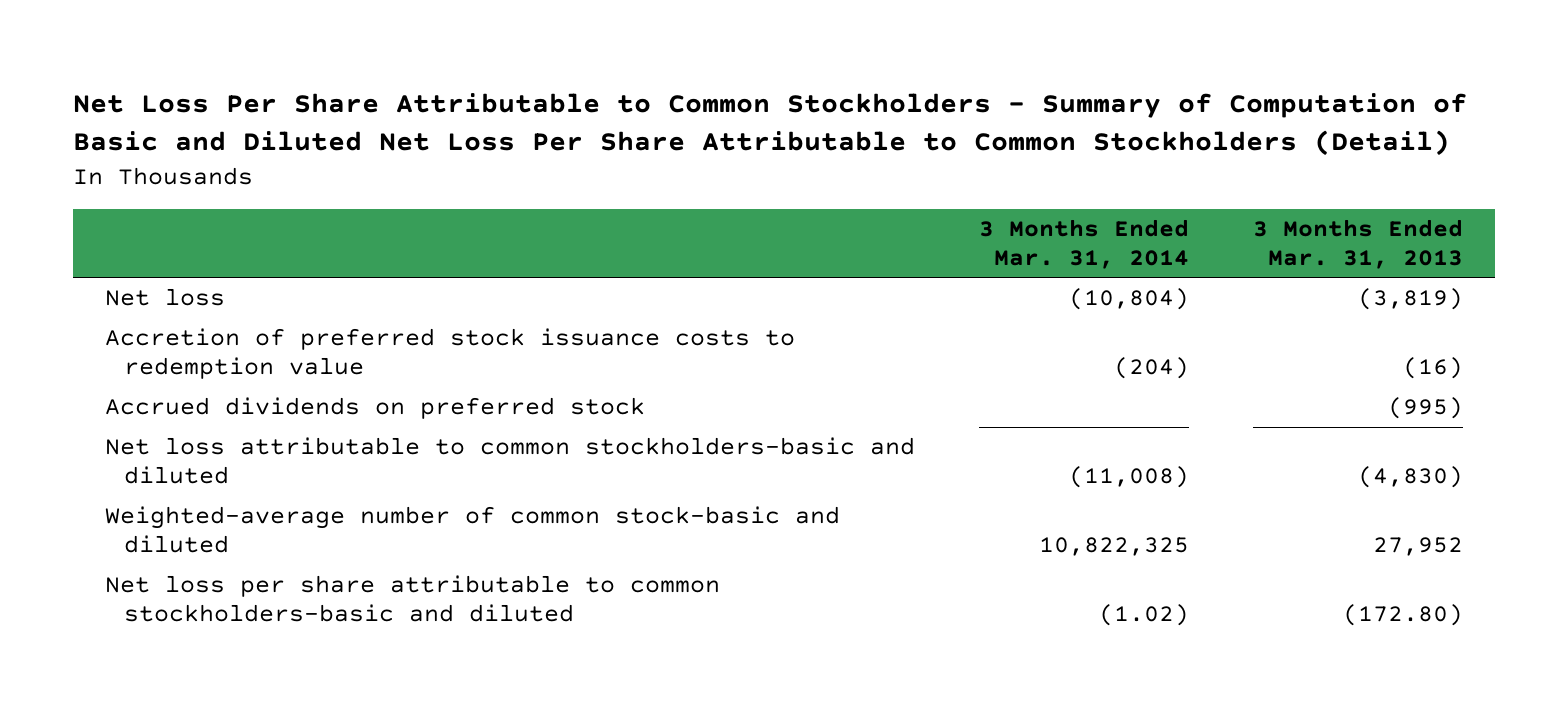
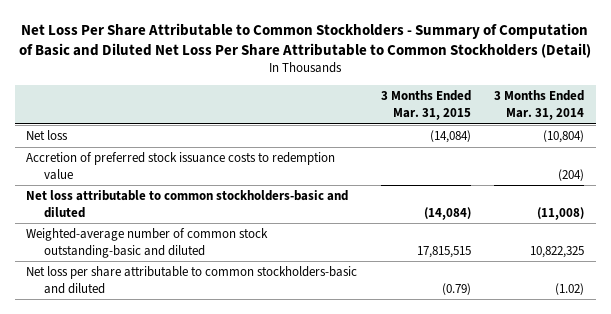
[1253,218,1464,269] 3 Months Ended Mar. 31, 2013 -> none
none -> [380,90,471,121] 3 Months Ended Mar. 31, 2015
[105,397,646,420] Accrued dividends on preferred stock -> none
[105,506,841,554] Weighted-average number of common stock-basic and diluted -> [26,228,269,258] Weighted-average number of common stock outstanding-basic and diluted

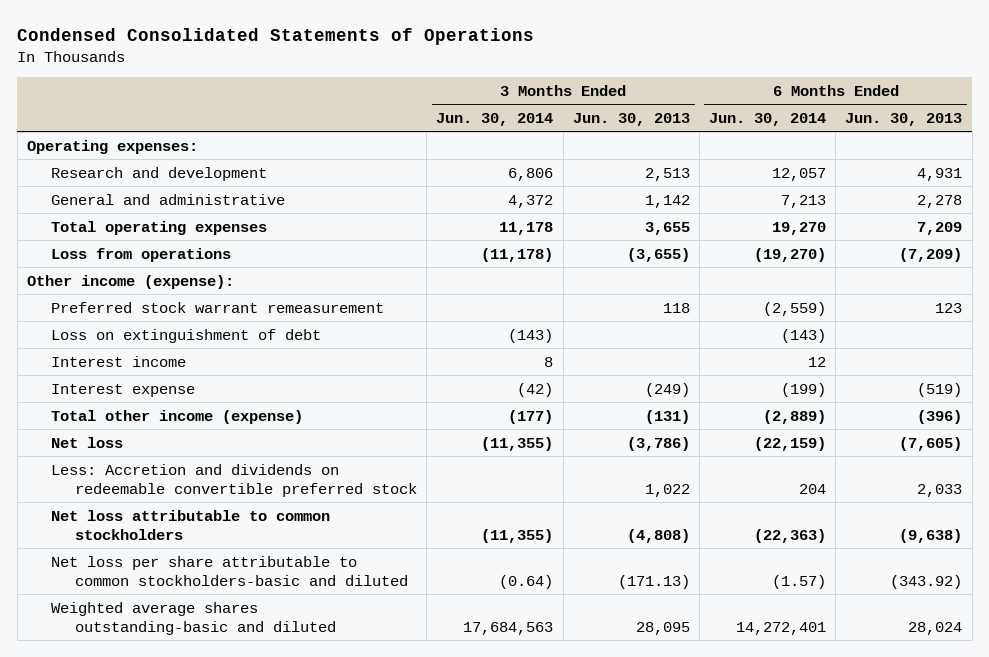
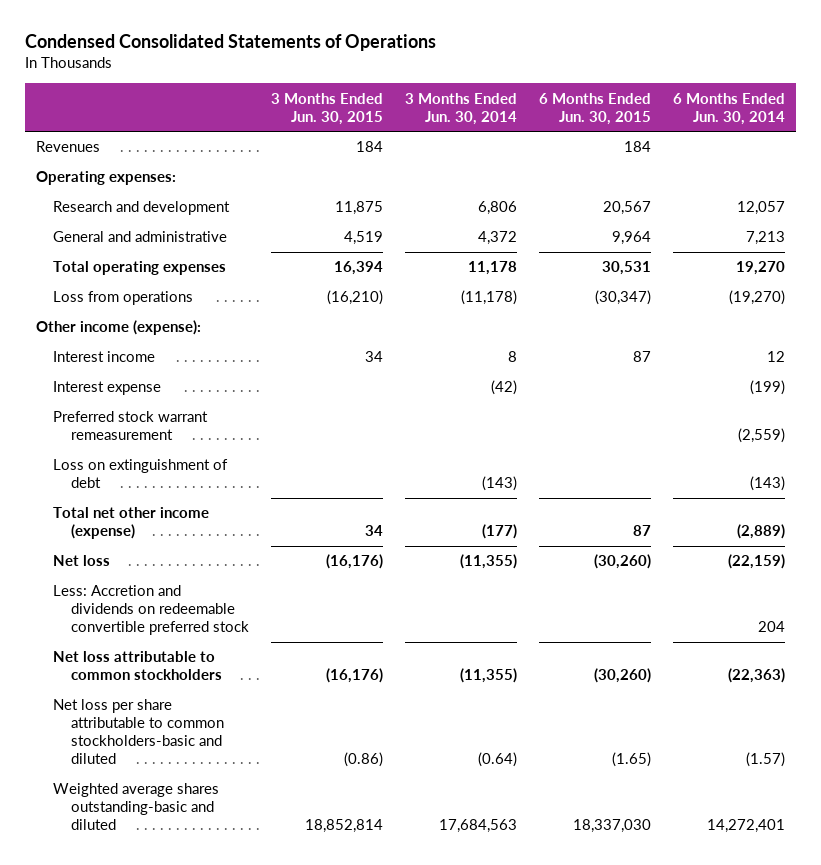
[572,112,690,126] Jun. 30, 2013 -> none
[845,112,963,126] Jun. 30, 2013 -> none
none -> [271,92,384,125] 3 Months Ended Jun. 30, 2015
none -> [539,92,652,125] 6 Months Ended Jun. 30, 2015
none -> [35,141,100,153] Revenues
[51,301,385,313] Preferred stock warrant remeasurement -> [53,411,209,441] Preferred stock warrant remeasurement
[51,328,322,343] Loss on extinguishment of debt -> [53,459,229,489] Loss on extinguishment of debt
[51,409,304,424] Total other income (expense) -> [53,507,210,540] Total net other income (expense)

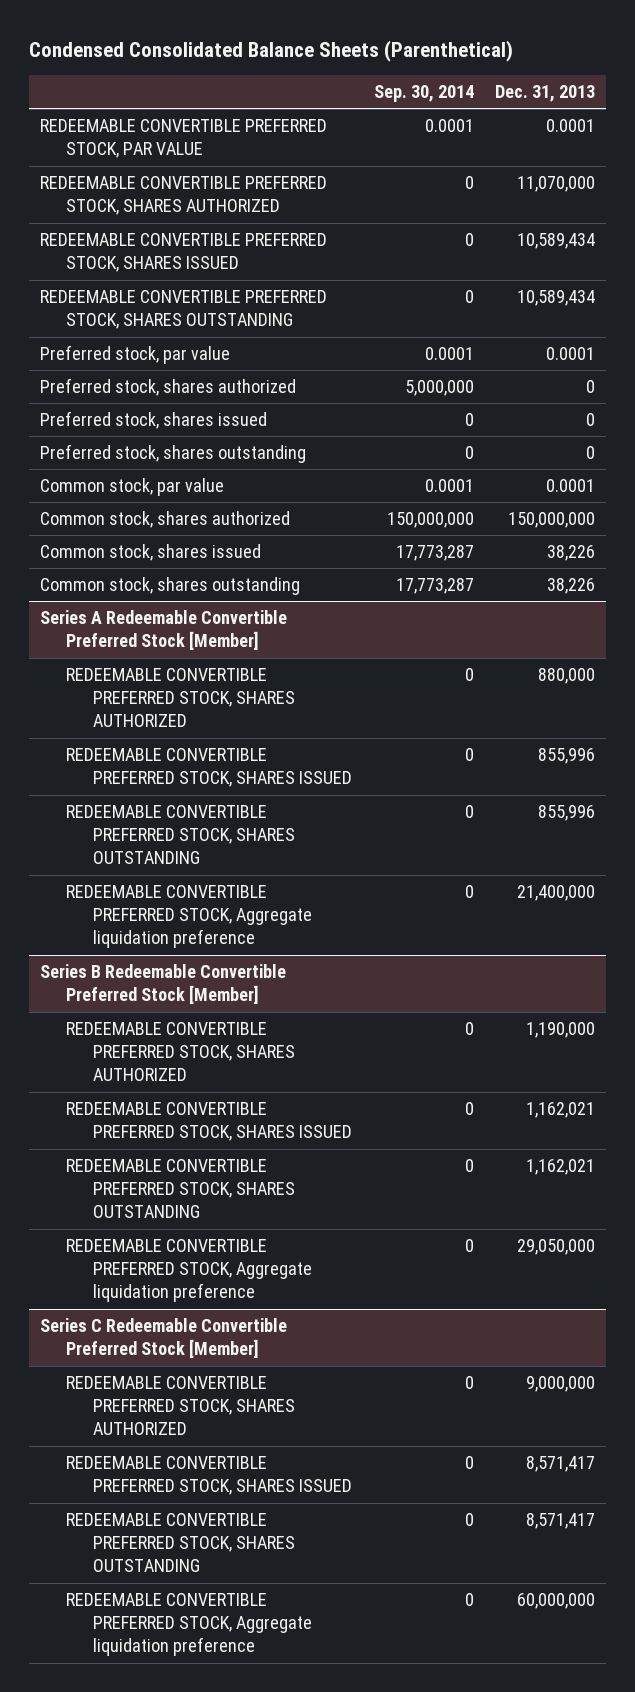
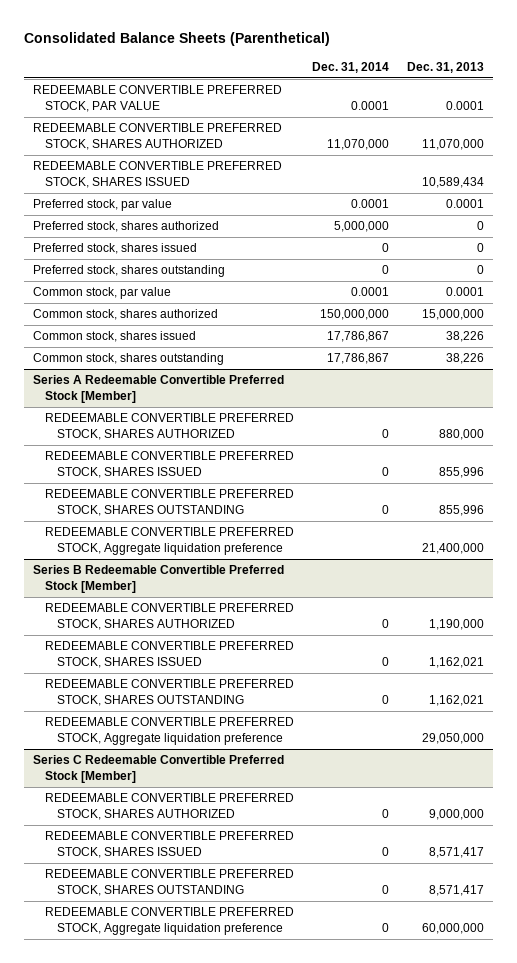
[29,39,514,62] Condensed Consolidated Balance Sheets (Parenthetical) -> [24,32,331,47] Consolidated Balance Sheets (Parenthetical)
[373,84,474,102] Sep. 30, 2014 -> none
none -> [311,61,389,73] Dec. 31, 2014
[39,290,327,330] REDEEMABLE CONVERTIBLE PREFERRED STOCK, SHARES OUTSTANDING -> none
[508,512,596,529] 150,000,000 -> [421,309,484,321] 15,000,000

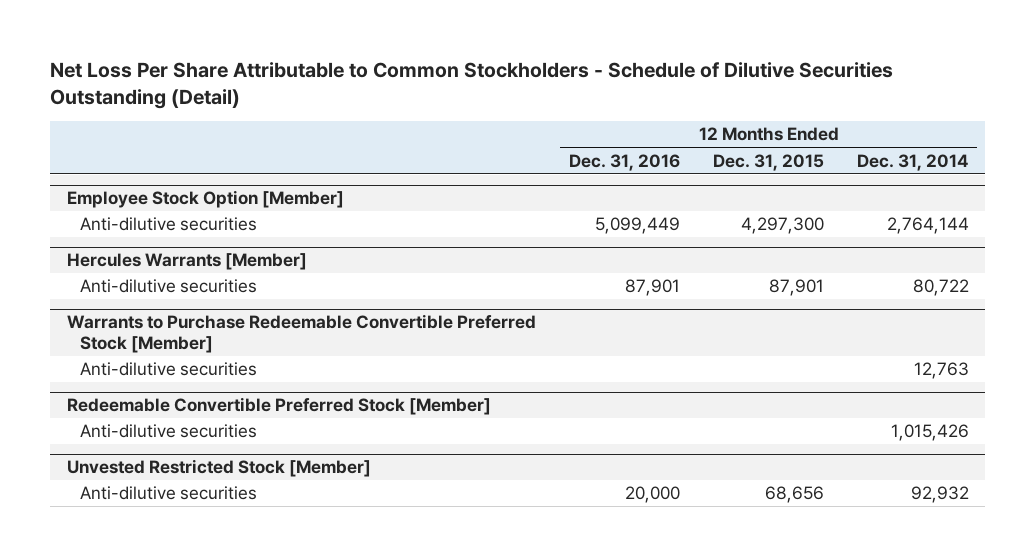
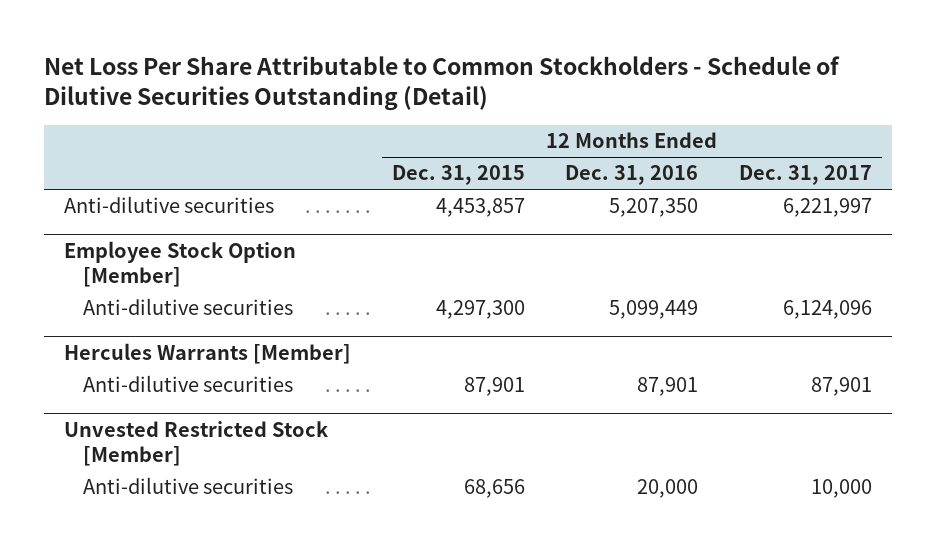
[856,153,969,171] Dec. 31, 2014 -> none
none -> [738,165,872,186] Dec. 31, 2017
none -> [64,196,275,214] Anti-dilutive securities
[66,314,536,353] Warrants to Purchase Redeemable Convertible Preferred Stock [Member] -> none
[79,362,257,377] Anti-dilutive securities -> none
[66,397,491,416] Redeemable Convertible Preferred Stock [Member] -> none
[79,424,257,439] Anti-dilutive securities -> none

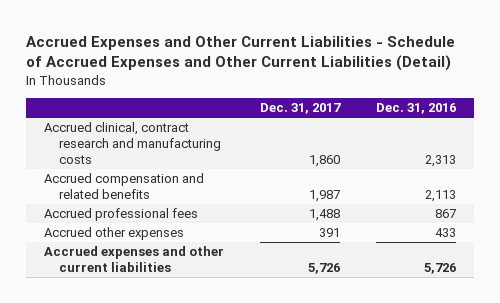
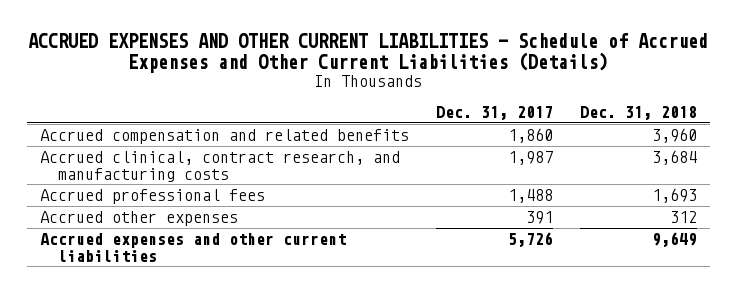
[26,35,456,72] Accrued Expenses and Other Current Liabilities - Schedule of Accrued Expenses and Other Current Liabilities (Detail) -> [28,32,709,73] ACCRUED EXPENSES AND OTHER CURRENT LIABILITIES - Schedule of Accrued Expenses and Other Current Liabilities (Details)
[375,103,456,115] Dec. 31, 2016 -> none
none -> [579,105,697,120] Dec. 31, 2018
[44,122,222,165] Accrued clinical, contract research and manufacturing costs -> [40,129,410,145] Accrued compensation and related benefits
[44,173,205,200] Accrued compensation and related benefits -> [40,151,401,182] Accrued clinical, contract research, and manufacturing costs

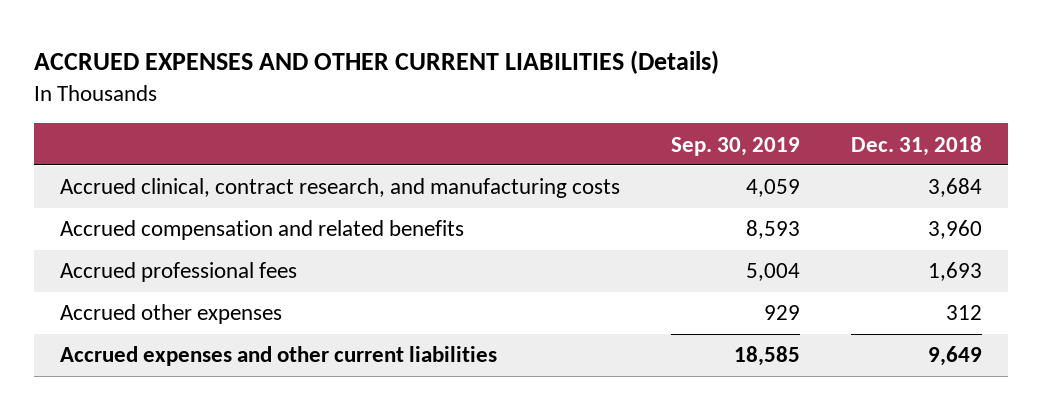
[28,32,709,73] ACCRUED EXPENSES AND OTHER CURRENT LIABILITIES - Schedule of Accrued Expenses and Other Current Liabilities (Details) -> [34,49,720,74] ACCRUED EXPENSES AND OTHER CURRENT LIABILITIES (Details)
[435,105,553,120] Dec. 31, 2017 -> none
none -> [671,136,801,156] Sep. 30, 2019
[40,129,410,145] Accrued compensation and related benefits -> [59,220,464,241] Accrued compensation and related benefits

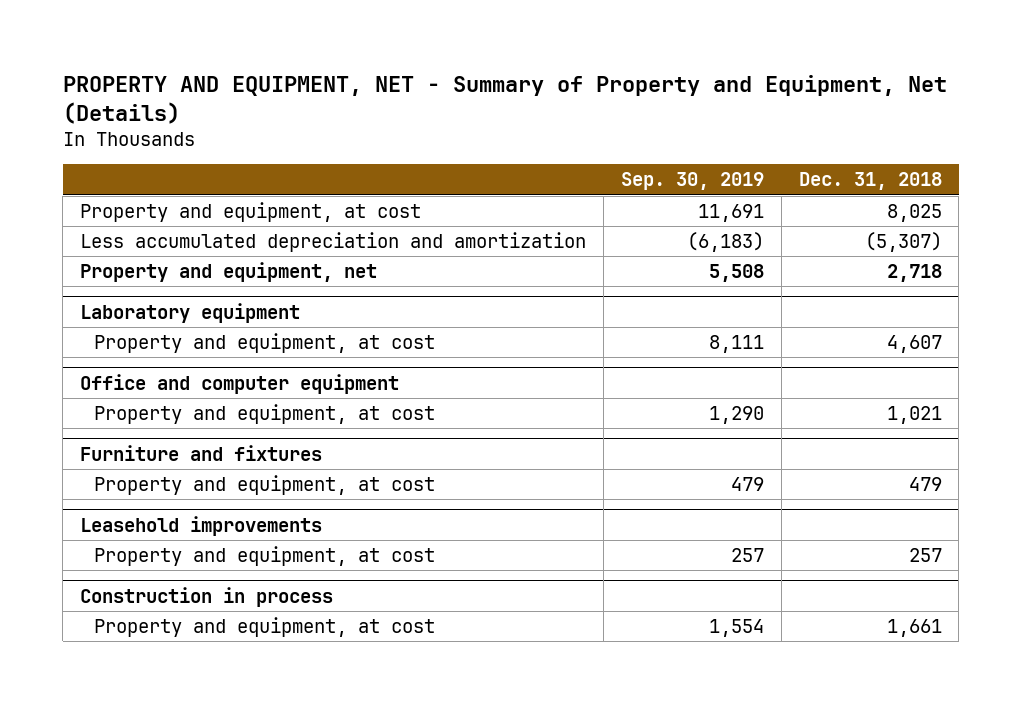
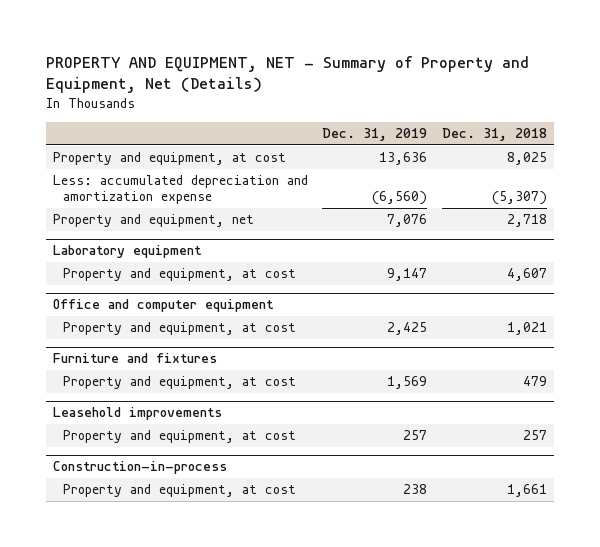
[620,172,764,191] Sep. 30, 2019 -> none
none -> [322,128,428,142] Dec. 31, 2019
[80,231,587,252] Less accumulated depreciation and amortization -> [53,175,309,205] Less: accumulated depreciation and amortization expense
[80,586,334,607] Construction in process -> [53,461,228,475] Construction-in-process

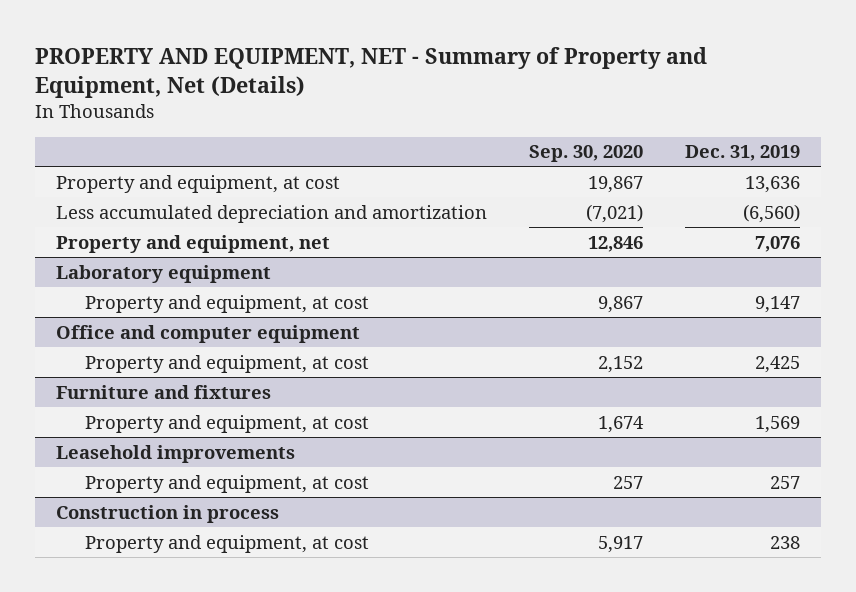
[441,128,547,142] Dec. 31, 2018 -> none
none -> [528,145,643,163] Sep. 30, 2020
[53,175,309,205] Less: accumulated depreciation and amortization expense -> [55,204,487,223] Less accumulated depreciation and amortization
[53,461,228,475] Construction-in-process -> [55,504,279,523] Construction in process

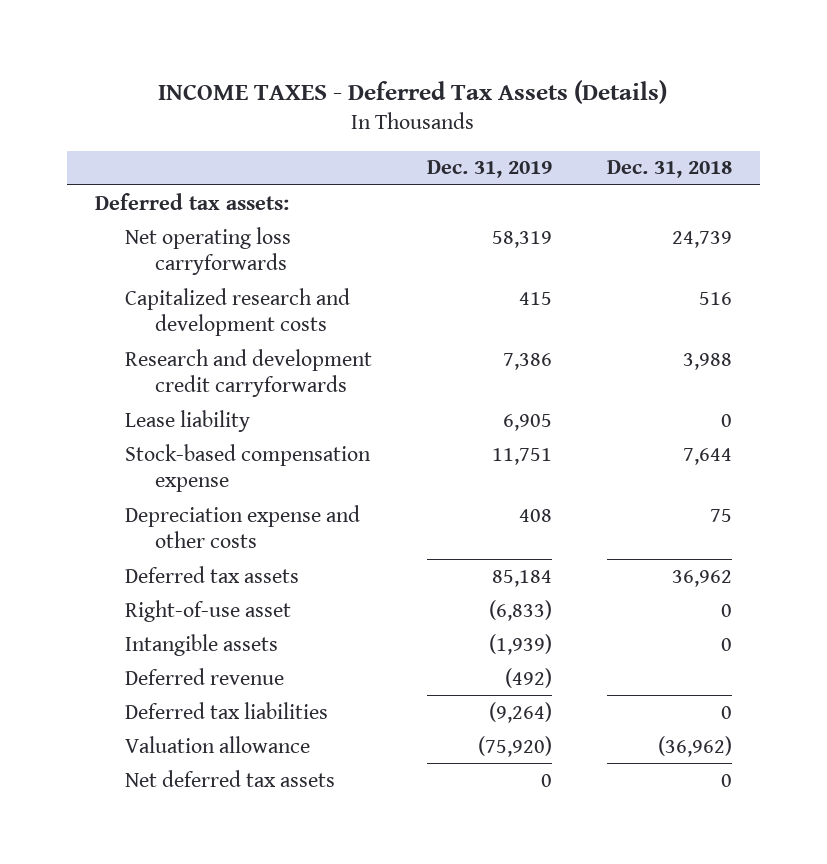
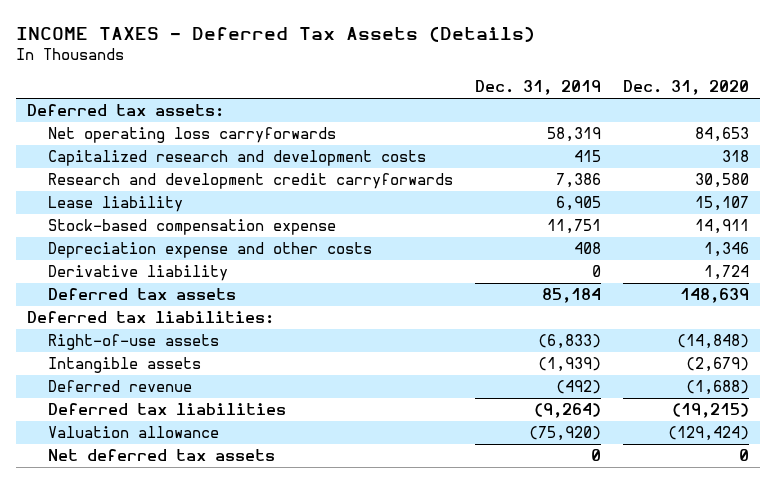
[607,160,733,179] Dec. 31, 2018 -> none
none -> [622,80,749,96] Dec. 31, 2020
none -> [48,265,229,282] Derivative liability
none -> [27,311,275,325] Deferred tax liabilities:
[124,599,291,622] Right-of-use asset -> [48,334,220,351] Right-of-use assets

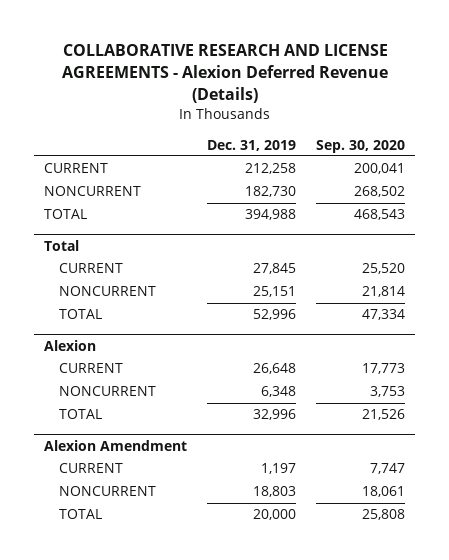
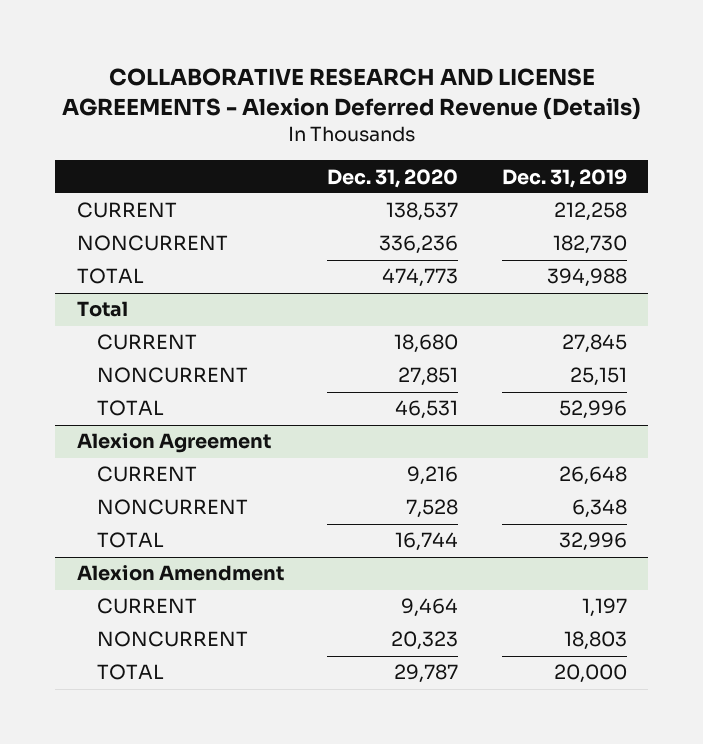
[315,139,405,153] Sep. 30, 2020 -> none
none -> [327,168,459,188] Dec. 31, 2020
[44,339,97,351] Alexion -> [76,433,271,454] Alexion Agreement

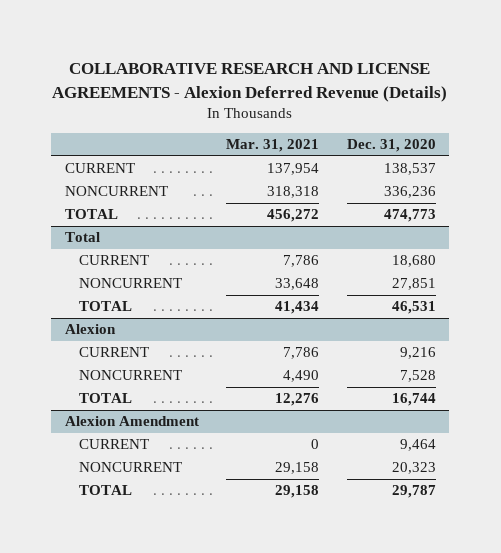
[501,168,627,188] Dec. 31, 2019 -> none
none -> [226,138,320,152] Mar. 31, 2021
[76,433,271,454] Alexion Agreement -> [64,324,116,335] Alexion

